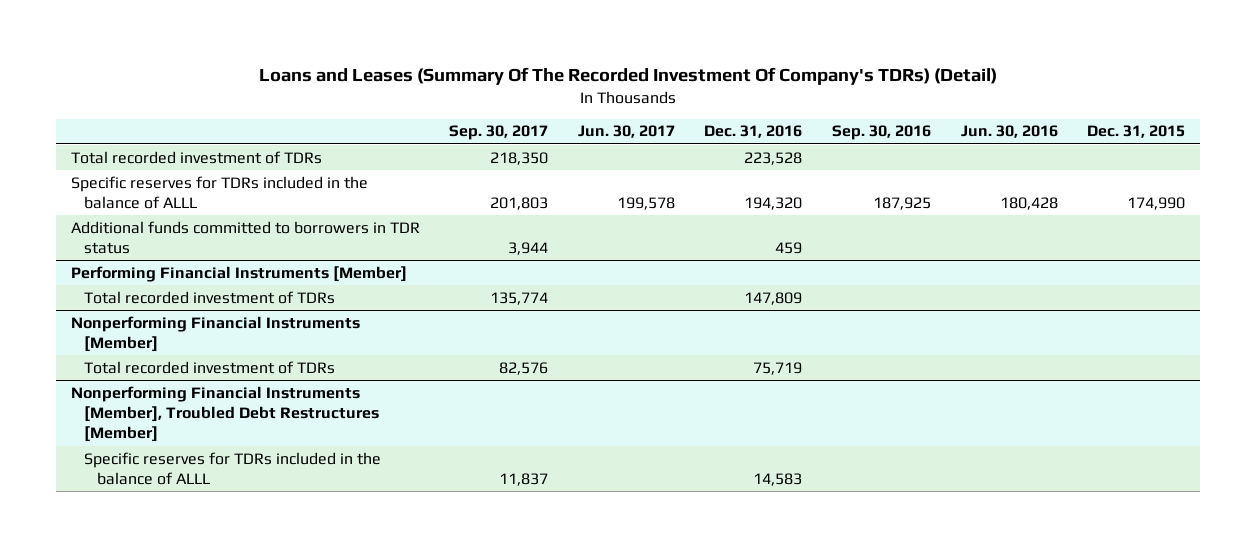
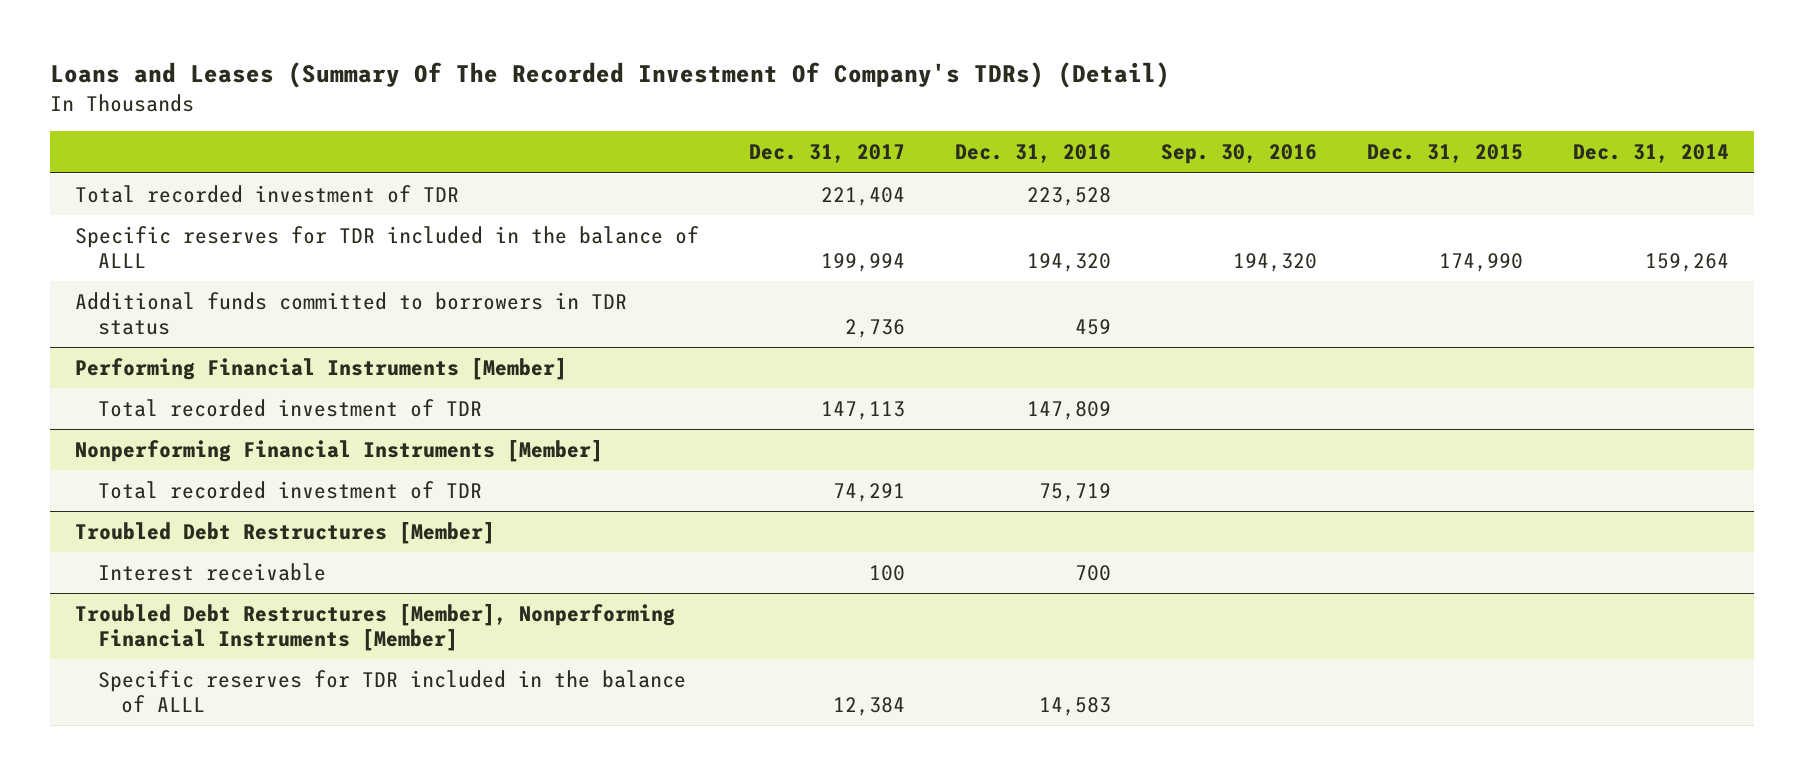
[449,125,549,141] Sep. 30, 2017 -> none
[577,125,675,139] Jun. 30, 2017 -> none
[960,125,1058,139] Jun. 30, 2016 -> none
none -> [748,144,905,164] Dec. 31, 2017
none -> [1573,144,1730,164] Dec. 31, 2014
[70,150,322,164] Total recorded investment of TDRs -> [74,185,459,204] Total recorded investment of TDR
[70,175,368,210] Specific reserves for TDRs included in the balance of ALLL -> [74,226,699,269] Specific reserves for TDR included in the balance of ALLL
[873,197,932,211] 187,925 -> [1233,253,1318,273] 194,320
[83,290,335,304] Total recorded investment of TDRs -> [97,399,482,418] Total recorded investment of TDR
[83,360,335,374] Total recorded investment of TDRs -> [97,481,482,500] Total recorded investment of TDR
none -> [74,522,495,545] Troubled Debt Restructures [Member]
none -> [97,563,326,582] Interest receivable
[70,385,379,443] Nonperforming Financial Instruments [Member], Troubled Debt Restructures [Member] -> [74,604,675,652] Troubled Debt Restructures [Member], Nonperforming Financial Instruments [Member]
[83,451,381,486] Specific reserves for TDRs included in the balance of ALLL -> [97,670,686,714] Specific reserves for TDR included in the balance of ALLL

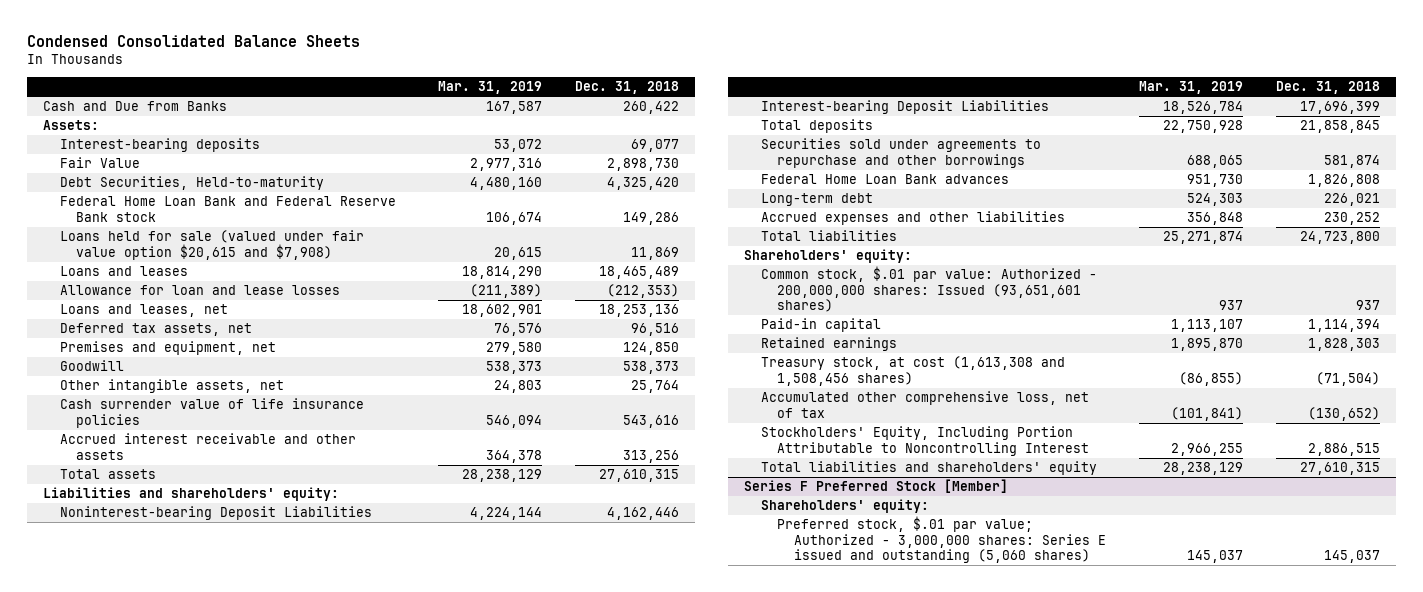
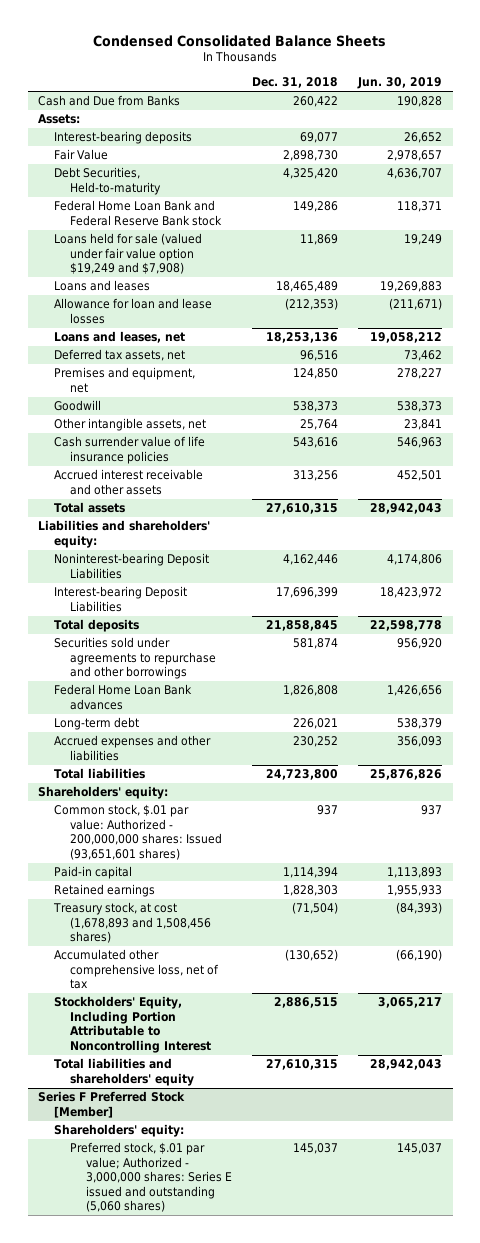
[437,81,542,95] Mar. 31, 2019 -> none
none -> [357,77,443,90] Jun. 30, 2019
[59,230,364,260] Loans held for sale (valued under fair value option $20,615 and $7,908) -> [53,233,202,275] Loans held for sale (valued under fair value option $19,249 and $7,908)
[760,356,1065,386] Treasury stock, at cost (1,613,308 and 1,508,456 shares) -> [52,902,211,944] Treasury stock, at cost (1,678,893 and 1,508,456 shares)

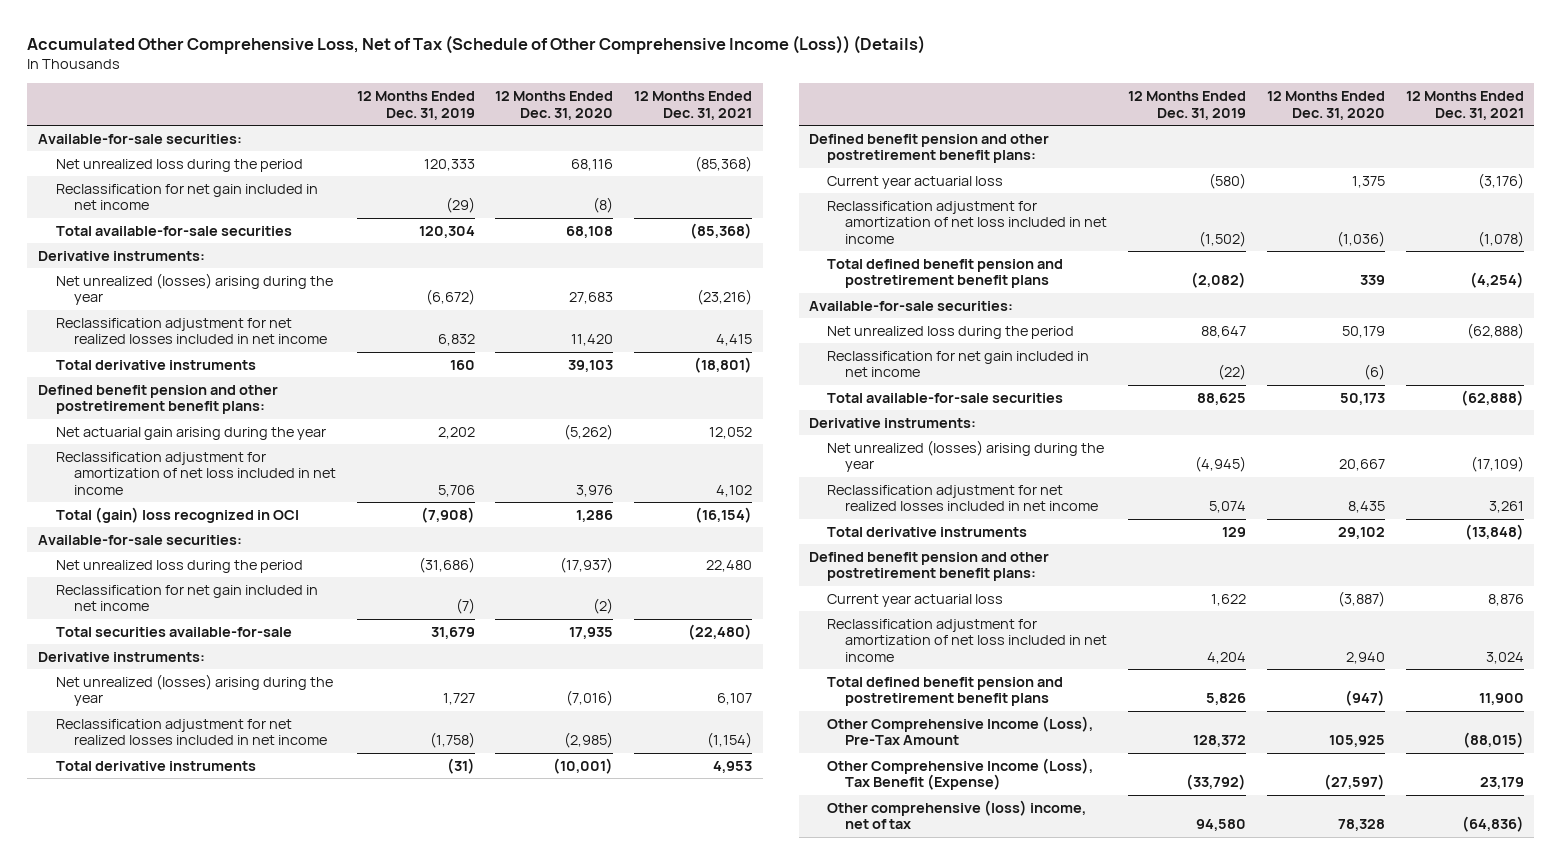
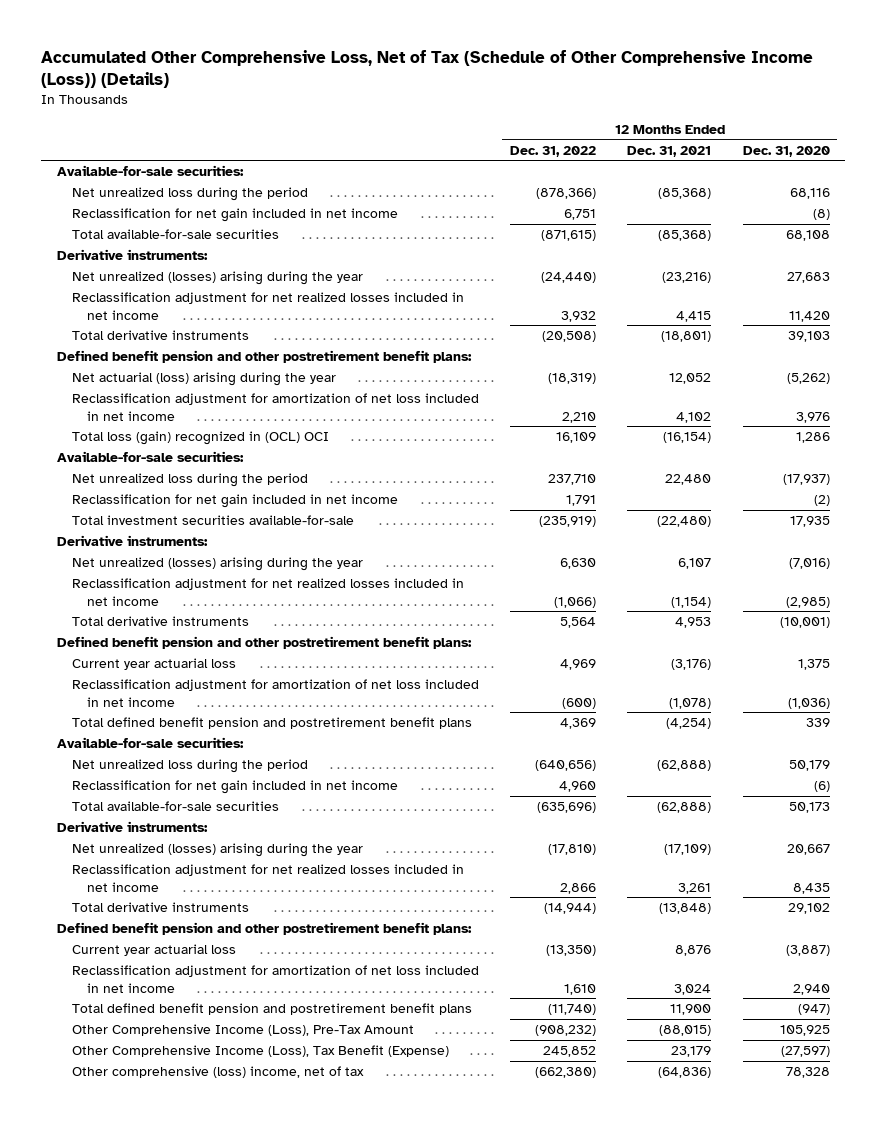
[356,91,475,120] 12 Months Ended Dec. 31, 2019 -> none
none -> [510,145,597,157] Dec. 31, 2022
[55,426,326,440] Net actuarial gain arising during the year -> [71,372,336,387] Net actuarial (loss) arising during the year
[55,506,299,523] Total (gain) loss recognized in OCI -> [71,431,329,446] Total loss (gain) recognized in (OCL) OCI
[55,626,292,637] Total securities available-for-sale -> [71,515,354,526] Total investment securities available-for-sale

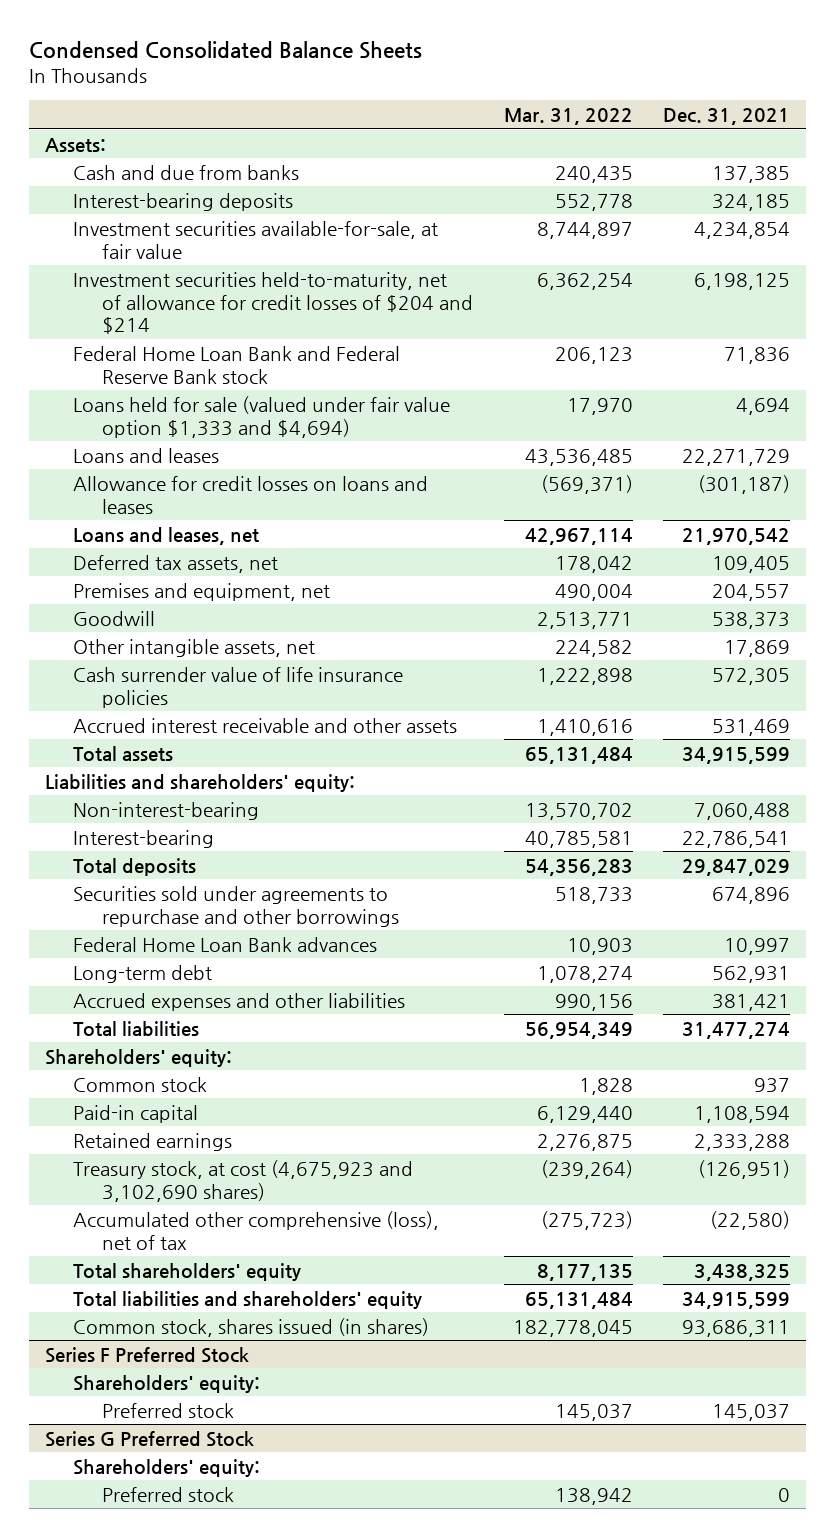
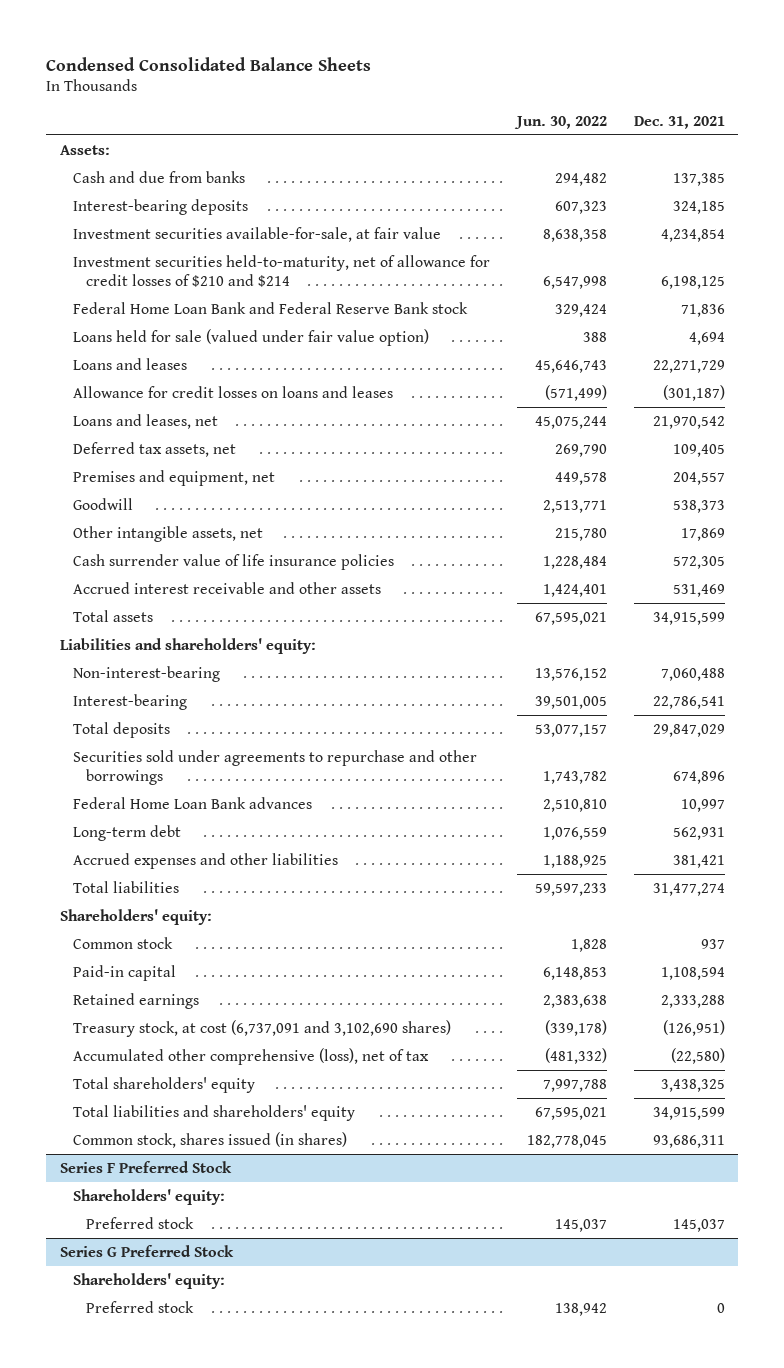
[503,108,633,126] Mar. 31, 2022 -> none
none -> [513,115,607,129] Jun. 30, 2022
[73,271,473,335] Investment securities held-to-maturity, net of allowance for credit losses of $204 and $214 -> [72,254,490,288] Investment securities held-to-maturity, net of allowance for credit losses of $210 and $214
[73,395,451,438] Loans held for sale (valued under fair value option $1,333 and $4,694) -> [72,328,429,346] Loans held for sale (valued under fair value option)
[73,1159,414,1202] Treasury stock, at cost (4,675,923 and 3,102,690 shares) -> [72,1019,451,1037] Treasury stock, at cost (6,737,091 and 3,102,690 shares)

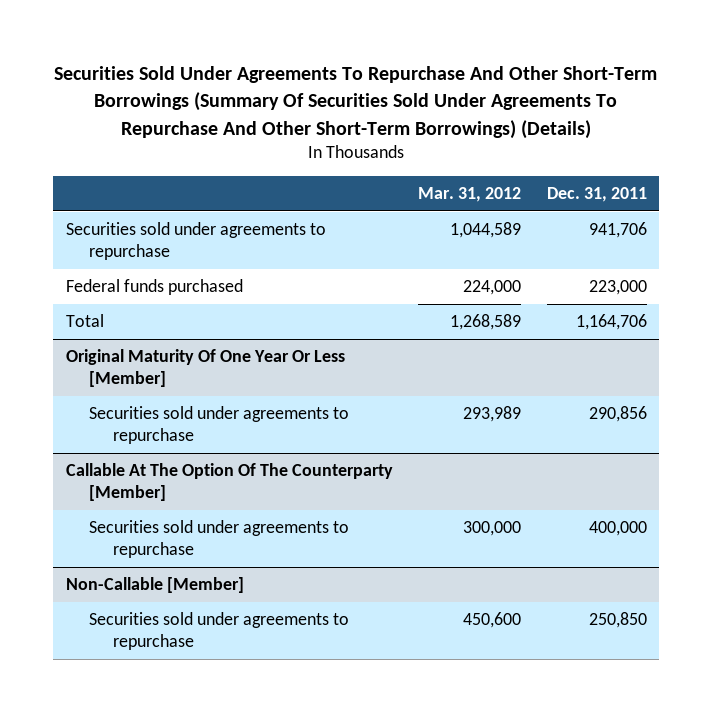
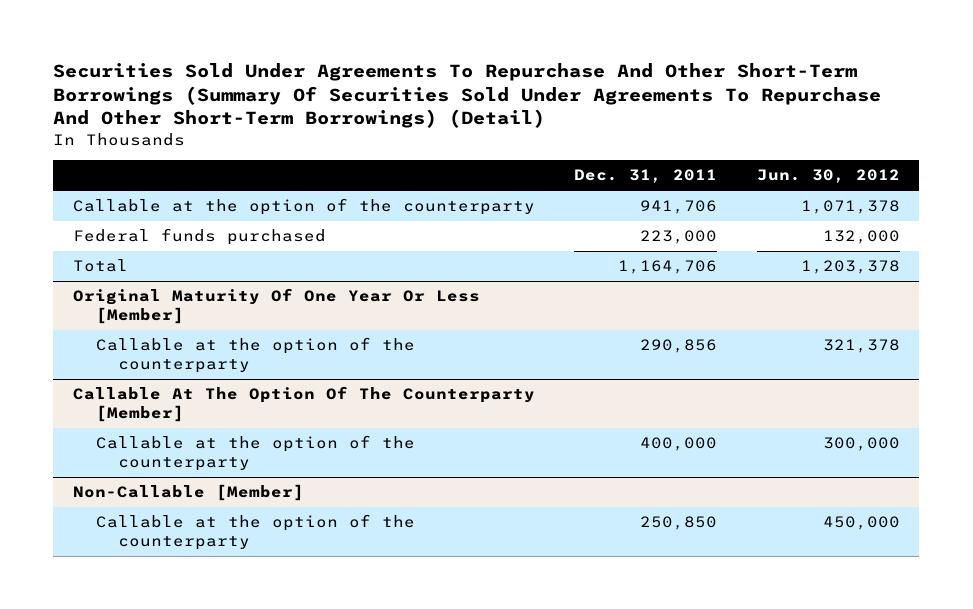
[54,66,658,139] Securities Sold Under Agreements To Repurchase And Other Short-Term Borrowings (Summary Of Securities Sold Under Agreements To Repurchase And Other Short-Term Borrowings) (Details) -> [53,62,882,129] Securities Sold Under Agreements To Repurchase And Other Short-Term Borrowings (Summary Of Securities Sold Under Agreements To Repurchase And Other Short-Term Borrowings) (Detail)
[418,186,522,202] Mar. 31, 2012 -> none
none -> [756,169,900,184] Jun. 30, 2012
[65,222,326,260] Securities sold under agreements to repurchase -> [72,198,535,216] Callable at the option of the counterparty
[89,406,350,444] Securities sold under agreements to repurchase -> [95,337,415,374] Callable at the option of the counterparty
[89,520,350,558] Securities sold under agreements to repurchase -> [95,435,415,472] Callable at the option of the counterparty
[89,612,350,650] Securities sold under agreements to repurchase -> [95,514,415,551] Callable at the option of the counterparty

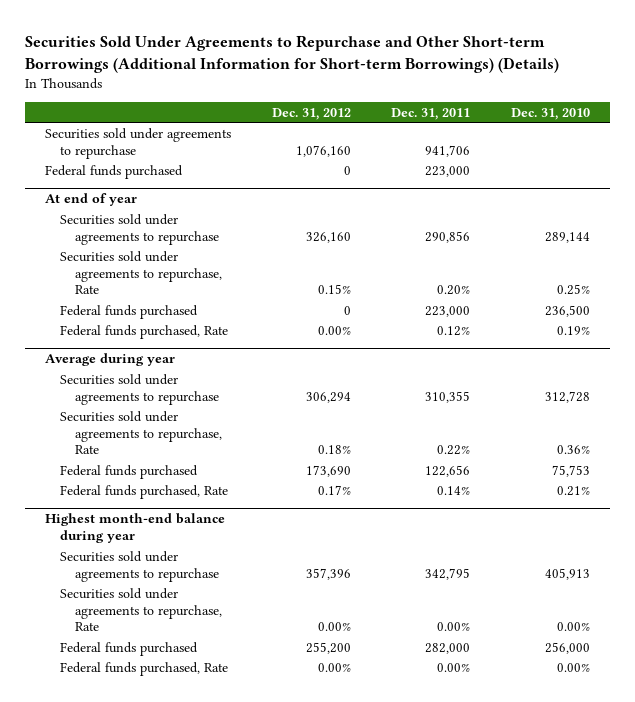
[53,62,882,129] Securities Sold Under Agreements To Repurchase And Other Short-Term Borrowings (Summary Of Securities Sold Under Agreements To Repurchase And Other Short-Term Borrowings) (Detail) -> [24,34,559,73] Securities Sold Under Agreements to Repurchase and Other Short-term Borrowings (Additional Information for Short-term Borrowings) (Details)
[756,169,900,184] Jun. 30, 2012 -> none
none -> [271,107,351,120] Dec. 31, 2012
none -> [510,107,590,120] Dec. 31, 2010
[72,198,535,216] Callable at the option of the counterparty -> [45,127,232,159] Securities sold under agreements to repurchase
[72,259,128,273] Total -> none
[72,288,480,325] Original Maturity Of One Year Or Less [Member] -> none
[72,386,535,423] Callable At The Option Of The Counterparty [Member] -> none
[95,435,415,472] Callable at the option of the counterparty -> none
[72,484,304,502] Non-Callable [Member] -> none
[95,514,415,551] Callable at the option of the counterparty -> none
none -> [45,193,138,207] At end of year
[95,337,415,374] Callable at the option of the counterparty -> [59,213,219,245] Securities sold under agreements to repurchase
none -> [59,250,222,295] Securities sold under agreements to repurchase, Rate
none -> [59,304,198,319] Federal funds purchased
none -> [59,324,228,339] Federal funds purchased, Rate
none -> [45,353,176,367] Average during year
none -> [59,373,219,405] Securities sold under agreements to repurchase
none -> [59,410,222,455] Securities sold under agreements to repurchase, Rate
none -> [59,464,198,479] Federal funds purchased
none -> [59,484,228,499] Federal funds purchased, Rate
none -> [45,513,226,544] Highest month-end balance during year
none -> [59,550,219,582] Securities sold under agreements to repurchase
none -> [59,587,222,632] Securities sold under agreements to repurchase, Rate
none -> [59,641,198,656] Federal funds purchased
none -> [59,661,228,676] Federal funds purchased, Rate

